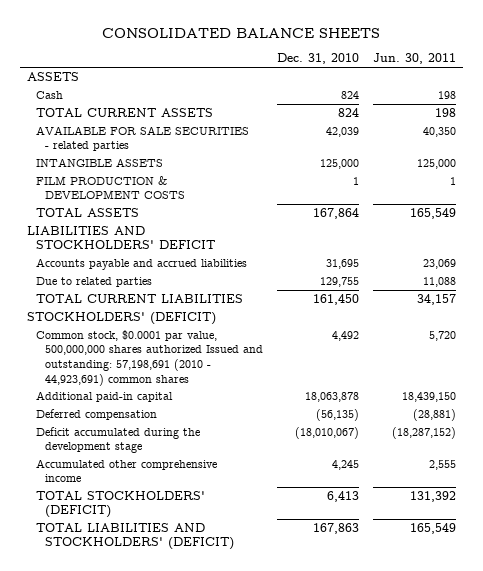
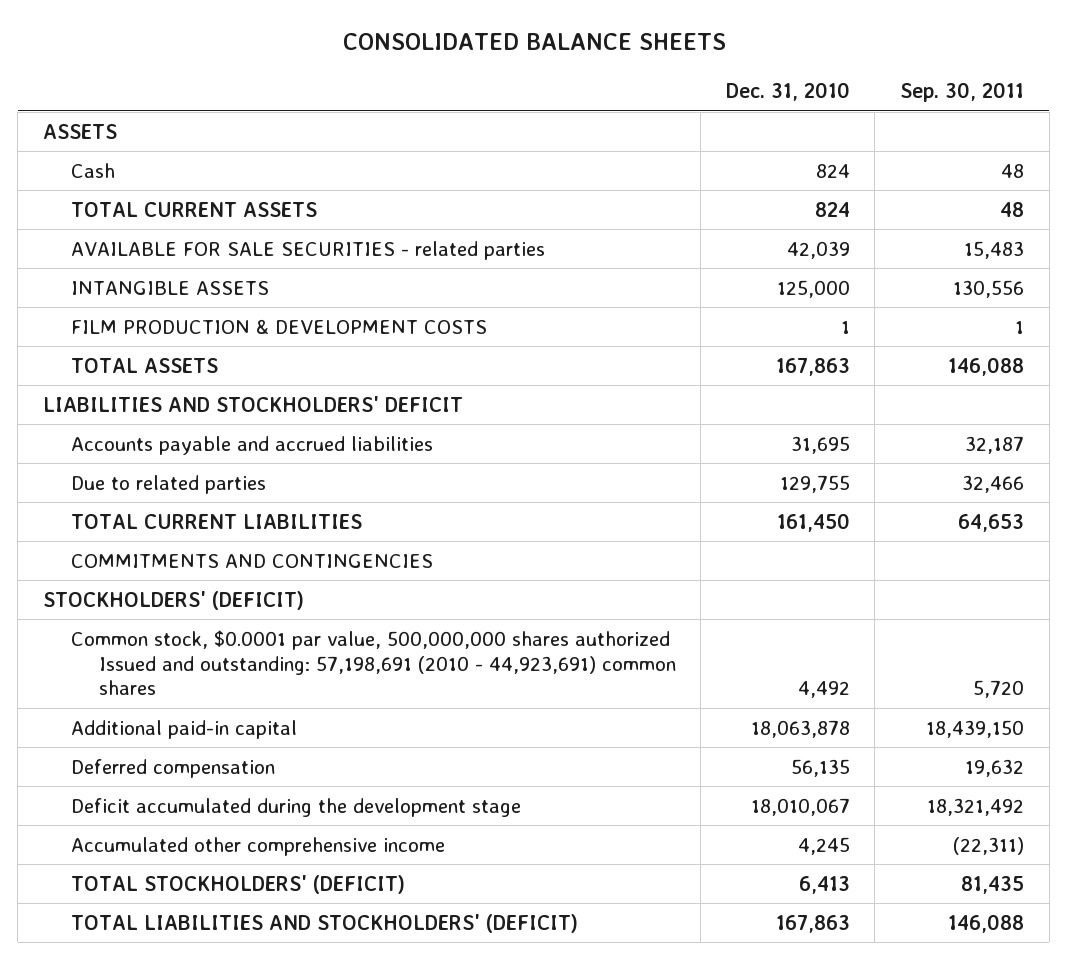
[373,53,457,65] Jun. 30, 2011 -> none
none -> [900,82,1025,103] Sep. 30, 2011
[312,207,359,219] 167,864 -> [775,357,850,376] 167,863
none -> [70,553,433,568] COMMITMENTS AND CONTINGENCIES
[315,408,359,421] (56,135) -> [790,758,850,777] 56,135
[294,426,359,439] (18,010,067) -> [750,797,850,816] 18,010,067

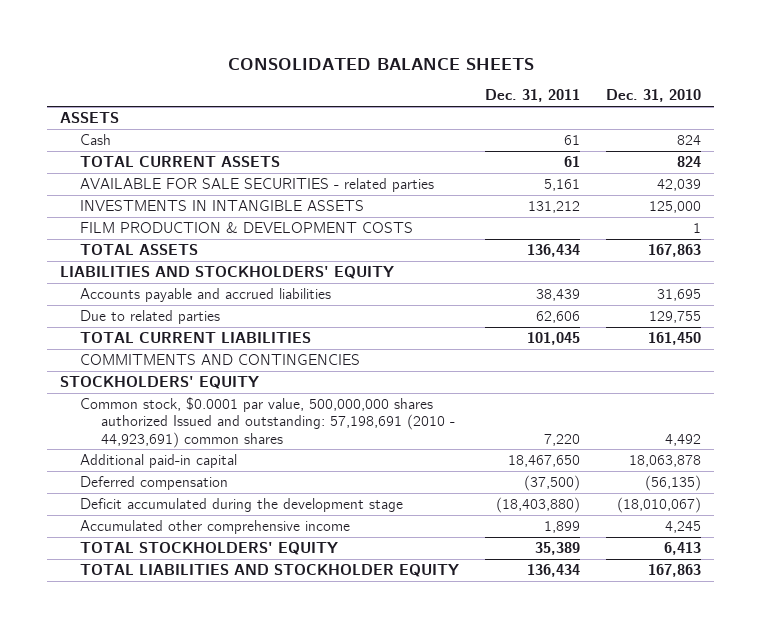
[900,82,1025,103] Sep. 30, 2011 -> none
none -> [485,89,581,103] Dec. 31, 2011
[70,280,269,295] INTANGIBLE ASSETS -> [80,199,365,211] INVESTMENTS IN INTANGIBLE ASSETS
[42,395,463,412] LIABILITIES AND STOCKHOLDERS' DEFICIT -> [60,265,395,279] LIABILITIES AND STOCKHOLDERS' EQUITY
[42,590,304,610] STOCKHOLDERS' (DEFICIT) -> [60,375,260,389] STOCKHOLDERS' EQUITY
[790,758,850,777] 56,135 -> [644,474,701,491] (56,135)
[750,797,850,816] 18,010,067 -> [616,496,701,513] (18,010,067)
[70,874,405,894] TOTAL STOCKHOLDERS' (DEFICIT) -> [80,541,339,555] TOTAL STOCKHOLDERS' EQUITY
[70,913,578,933] TOTAL LIABILITIES AND STOCKHOLDERS' (DEFICIT) -> [80,563,460,577] TOTAL LIABILITIES AND STOCKHOLDER EQUITY

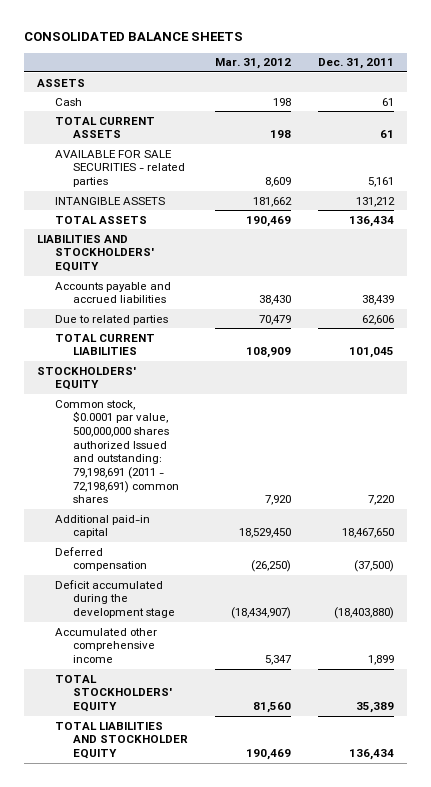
[605,89,701,103] Dec. 31, 2010 -> none
none -> [214,58,291,70] Mar. 31, 2012
[80,221,414,233] FILM PRODUCTION & DEVELOPMENT COSTS -> none
[80,199,365,211] INVESTMENTS IN INTANGIBLE ASSETS -> [54,196,165,205] INTANGIBLE ASSETS
[80,353,361,365] COMMITMENTS AND CONTINGENCIES -> none
[80,396,455,448] Common stock, $0.0001 par value, 500,000,000 shares authorized Issued and outstanding: 57,198,691 (2010 - 44,923,691) common shares -> [54,399,179,504] Common stock, $0.0001 par value, 500,000,000 shares authorized Issued and outstanding: 79,198,691 (2011 - 72,198,691) common shares

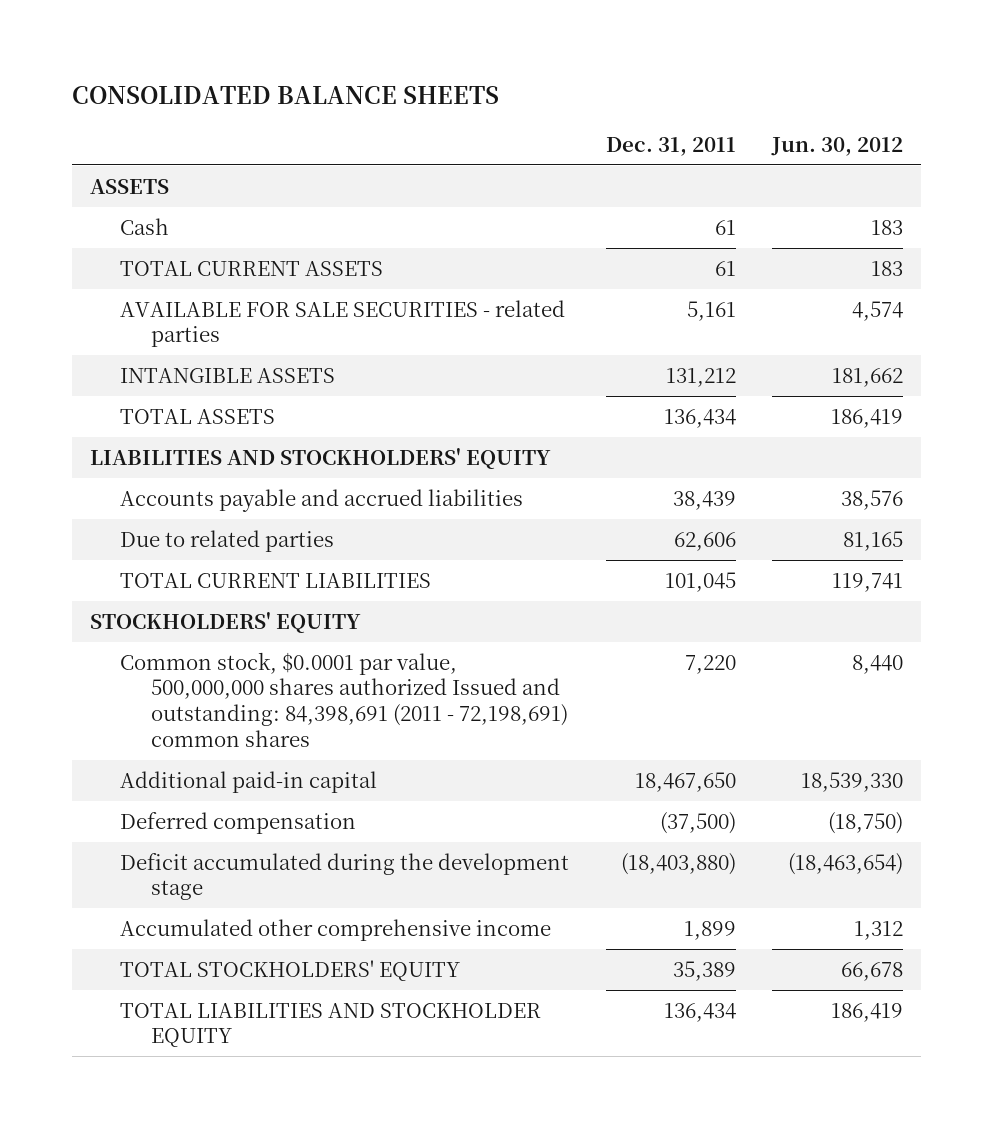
[214,58,291,70] Mar. 31, 2012 -> none
none -> [771,136,904,156] Jun. 30, 2012
[54,399,179,504] Common stock, $0.0001 par value, 500,000,000 shares authorized Issued and outstanding: 79,198,691 (2011 - 72,198,691) common shares -> [120,651,568,747] Common stock, $0.0001 par value, 500,000,000 shares authorized Issued and outstanding: 84,398,691 (2011 - 72,198,691) common shares

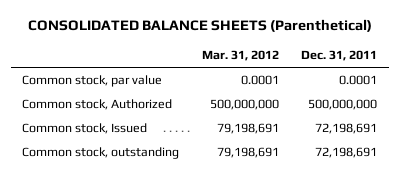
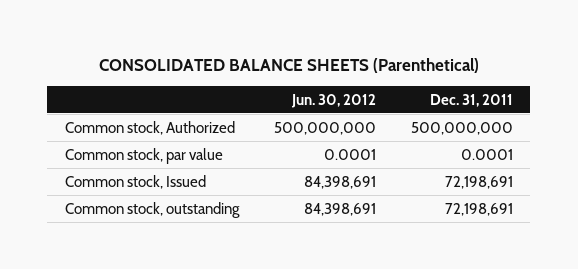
[201,50,279,62] Mar. 31, 2012 -> none
none -> [290,93,376,108] Jun. 30, 2012
[21,75,162,88] Common stock, par value -> [64,147,223,164] Common stock, par value

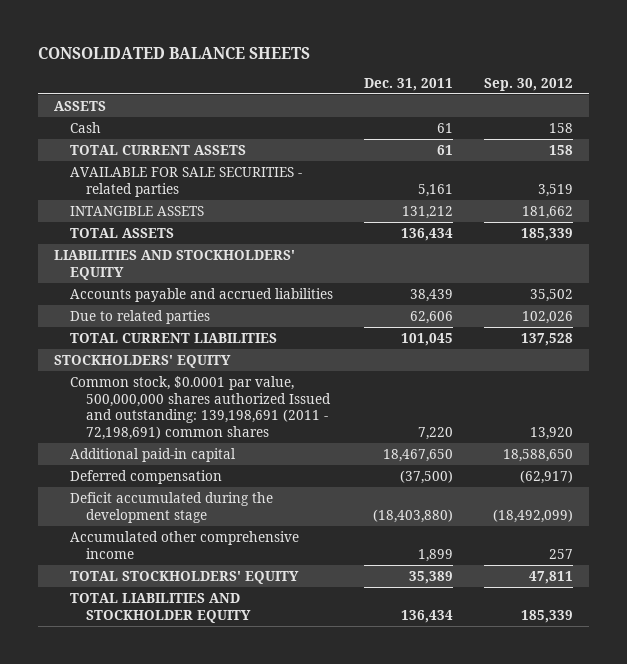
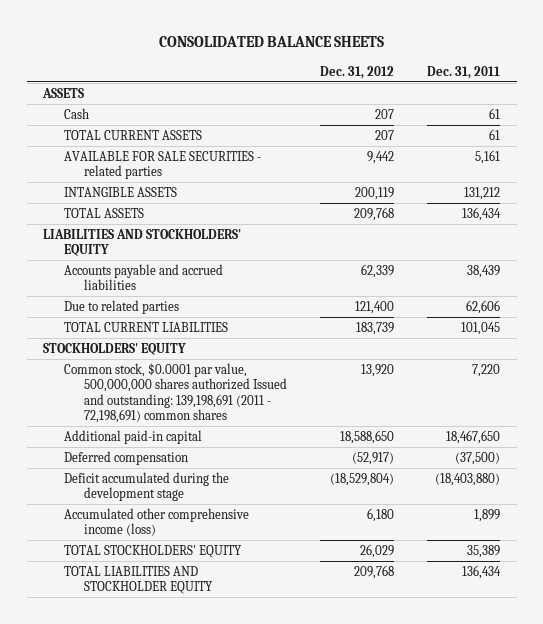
[484,77,574,91] Sep. 30, 2012 -> none
none -> [320,65,395,79] Dec. 31, 2012
[69,530,299,559] Accumulated other comprehensive income -> [63,507,249,537] Accumulated other comprehensive income (loss)

